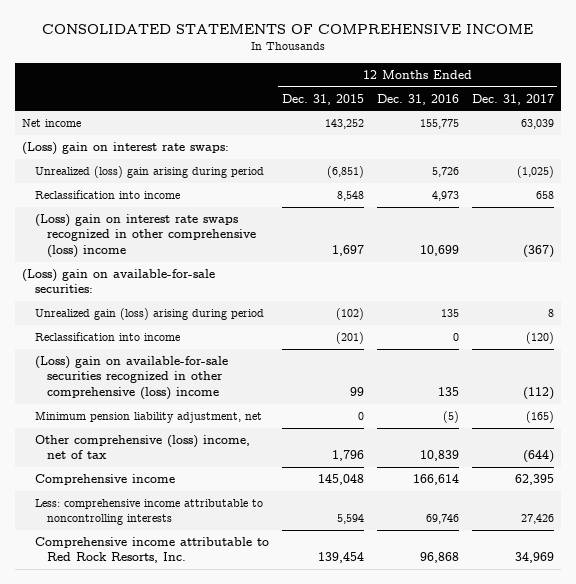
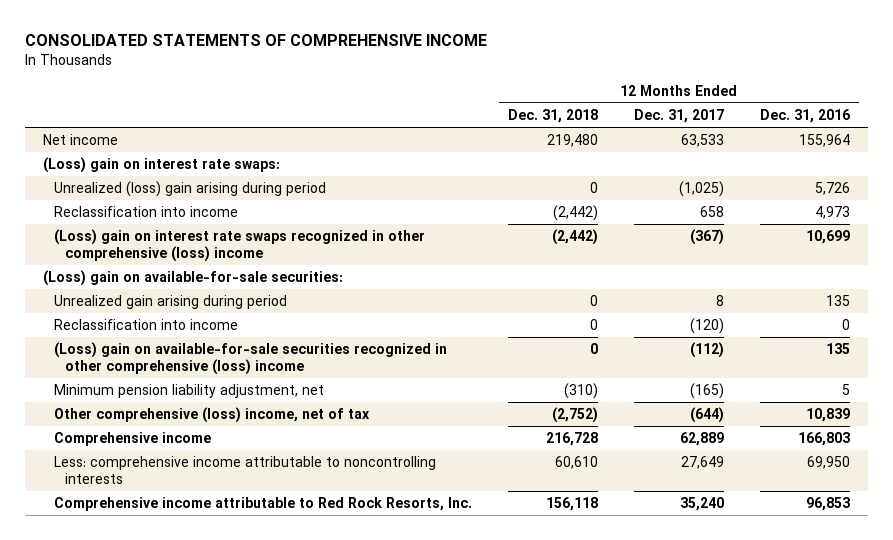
[281,93,364,105] Dec. 31, 2015 -> none
none -> [507,108,598,123] Dec. 31, 2018
[419,119,459,130] 155,775 -> [799,134,851,148] 155,964
[521,119,555,130] 63,039 -> [681,134,725,148] 63,533
[34,308,264,321] Unrealized gain (loss) arising during period -> [53,295,287,310] Unrealized gain arising during period
[442,411,459,424] (5) -> [842,384,851,396] 5
[412,474,459,486] 166,614 -> [798,432,851,447] 166,803
[515,474,555,486] 62,395 -> [680,432,725,447] 62,889
[425,514,459,525] 69,746 -> [807,456,851,470] 69,950
[521,514,555,525] 27,426 -> [681,456,725,470] 27,649
[419,552,459,564] 96,868 -> [806,497,851,512] 96,853
[515,552,555,564] 34,969 -> [680,497,725,512] 35,240

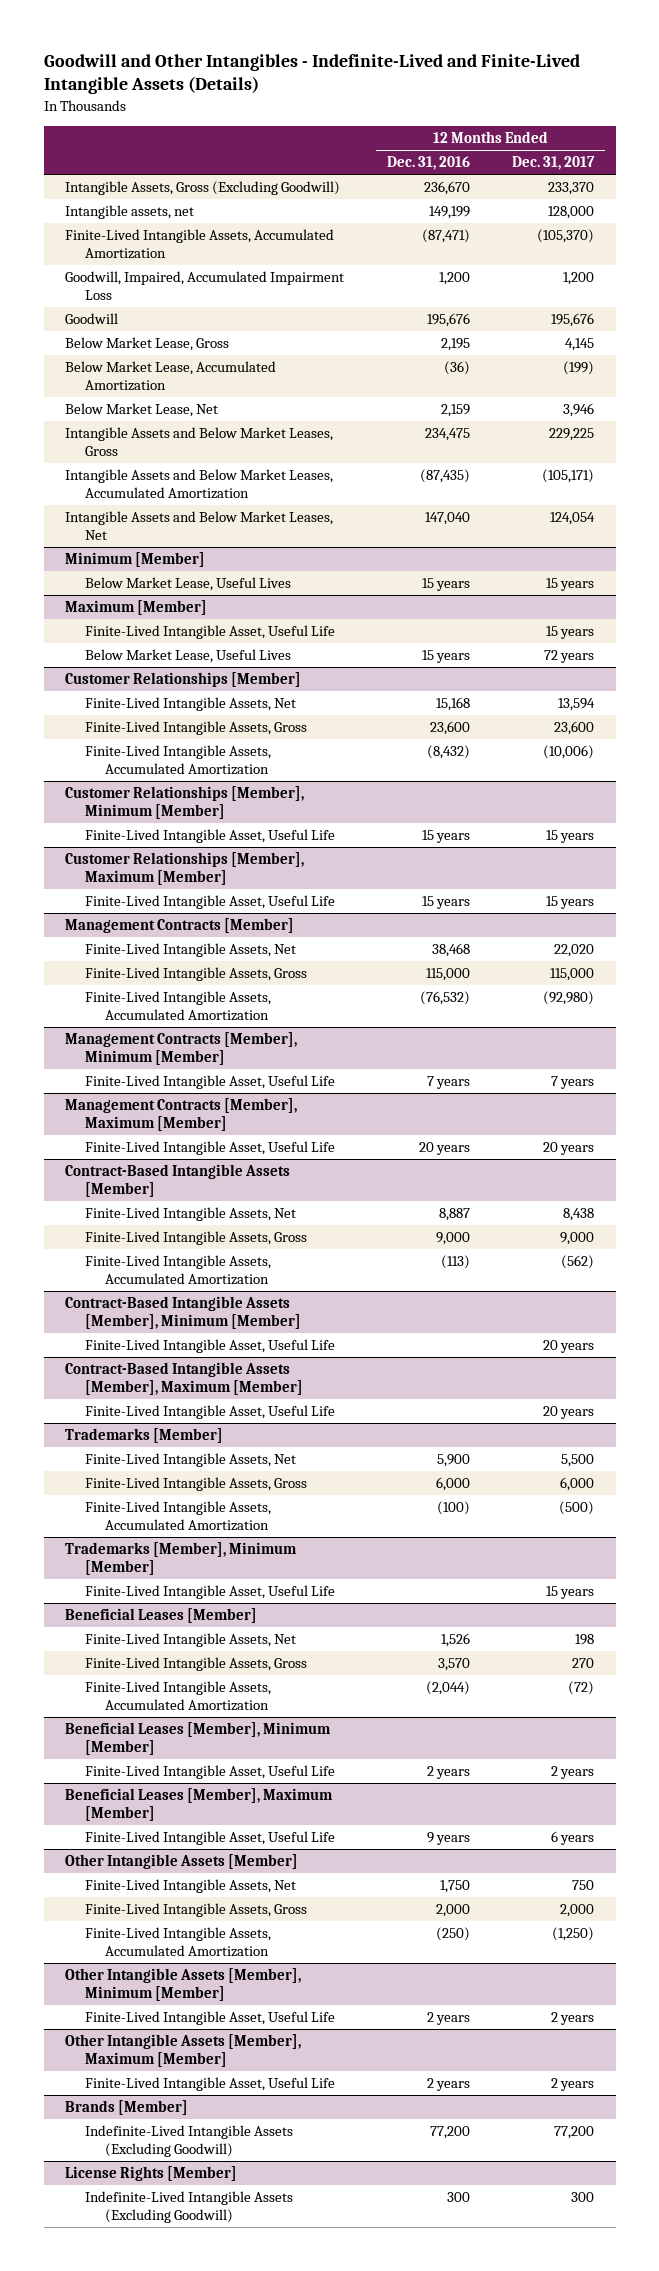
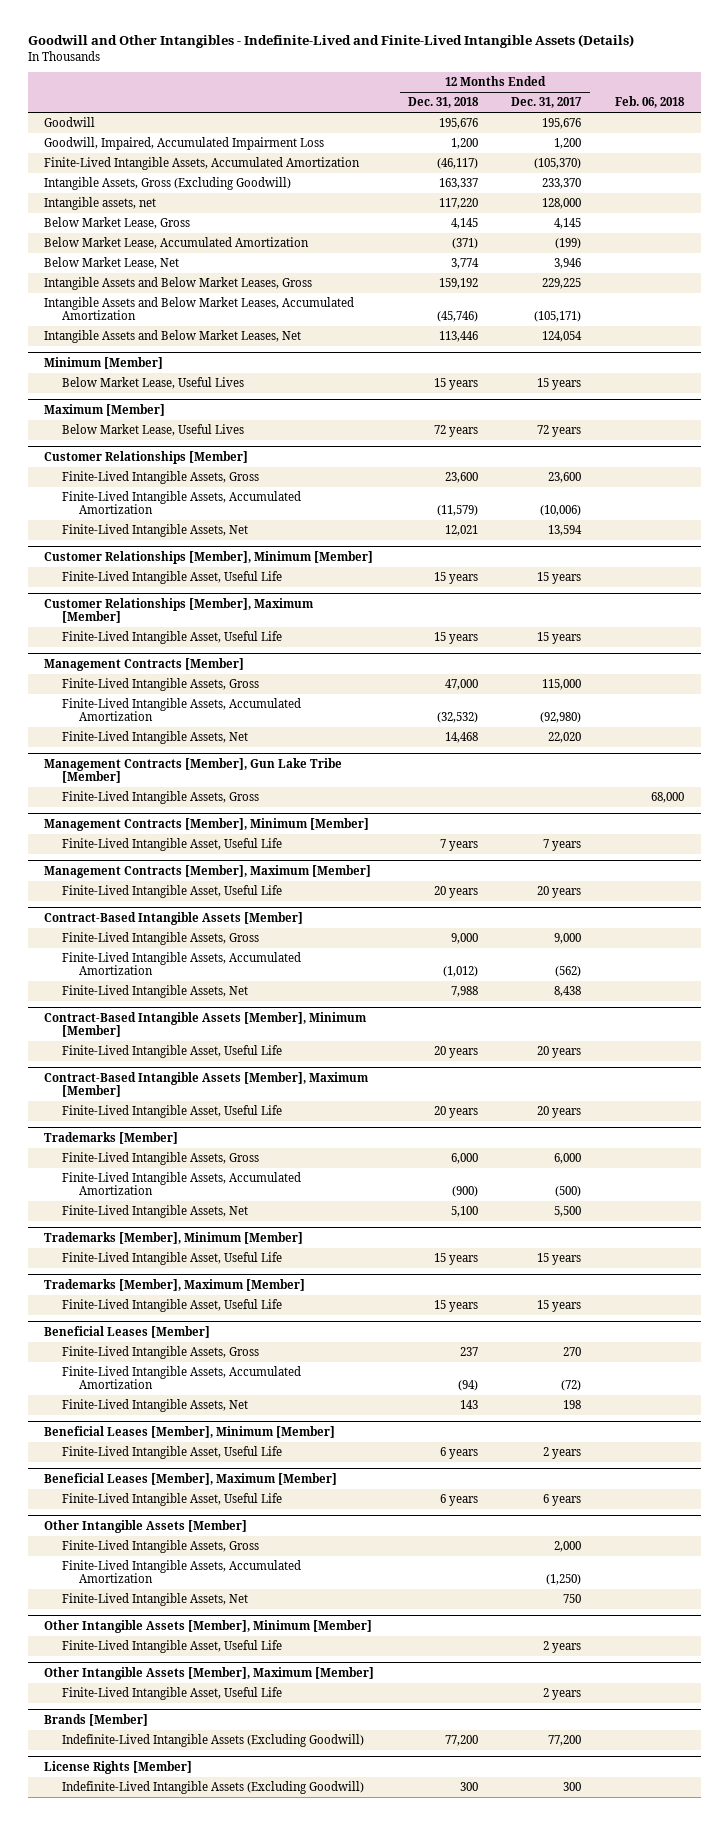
[386,156,470,171] Dec. 31, 2016 -> none
none -> [407,97,479,109] Dec. 31, 2018
none -> [615,96,686,109] Feb. 06, 2018
[64,313,118,325] Goodwill -> [44,117,96,128] Goodwill
[64,271,344,300] Goodwill, Impaired, Accumulated Impairment Loss -> [44,137,325,151] Goodwill, Impaired, Accumulated Impairment Loss
[64,229,334,259] Finite-Lived Intangible Assets, Accumulated Amortization -> [44,157,361,171] Finite-Lived Intangible Assets, Accumulated Amortization
[84,625,335,640] Finite-Lived Intangible Asset, Useful Life -> none
[84,697,296,712] Finite-Lived Intangible Assets, Net -> [61,524,248,538] Finite-Lived Intangible Assets, Net
[84,943,296,958] Finite-Lived Intangible Assets, Net -> [61,731,248,745] Finite-Lived Intangible Assets, Net
none -> [44,757,343,783] Management Contracts [Member], Gun Lake Tribe [Member]
none -> [61,791,259,805] Finite-Lived Intangible Assets, Gross
[84,1207,296,1222] Finite-Lived Intangible Assets, Net -> [61,985,248,999] Finite-Lived Intangible Assets, Net
[84,1453,296,1468] Finite-Lived Intangible Assets, Net -> [61,1205,248,1219] Finite-Lived Intangible Assets, Net
none -> [44,1278,306,1291] Trademarks [Member], Maximum [Member]
none -> [61,1299,282,1313] Finite-Lived Intangible Asset, Useful Life
[84,1633,296,1648] Finite-Lived Intangible Assets, Net -> [61,1399,248,1413] Finite-Lived Intangible Assets, Net
[84,1879,296,1894] Finite-Lived Intangible Assets, Net -> [61,1593,248,1607] Finite-Lived Intangible Assets, Net

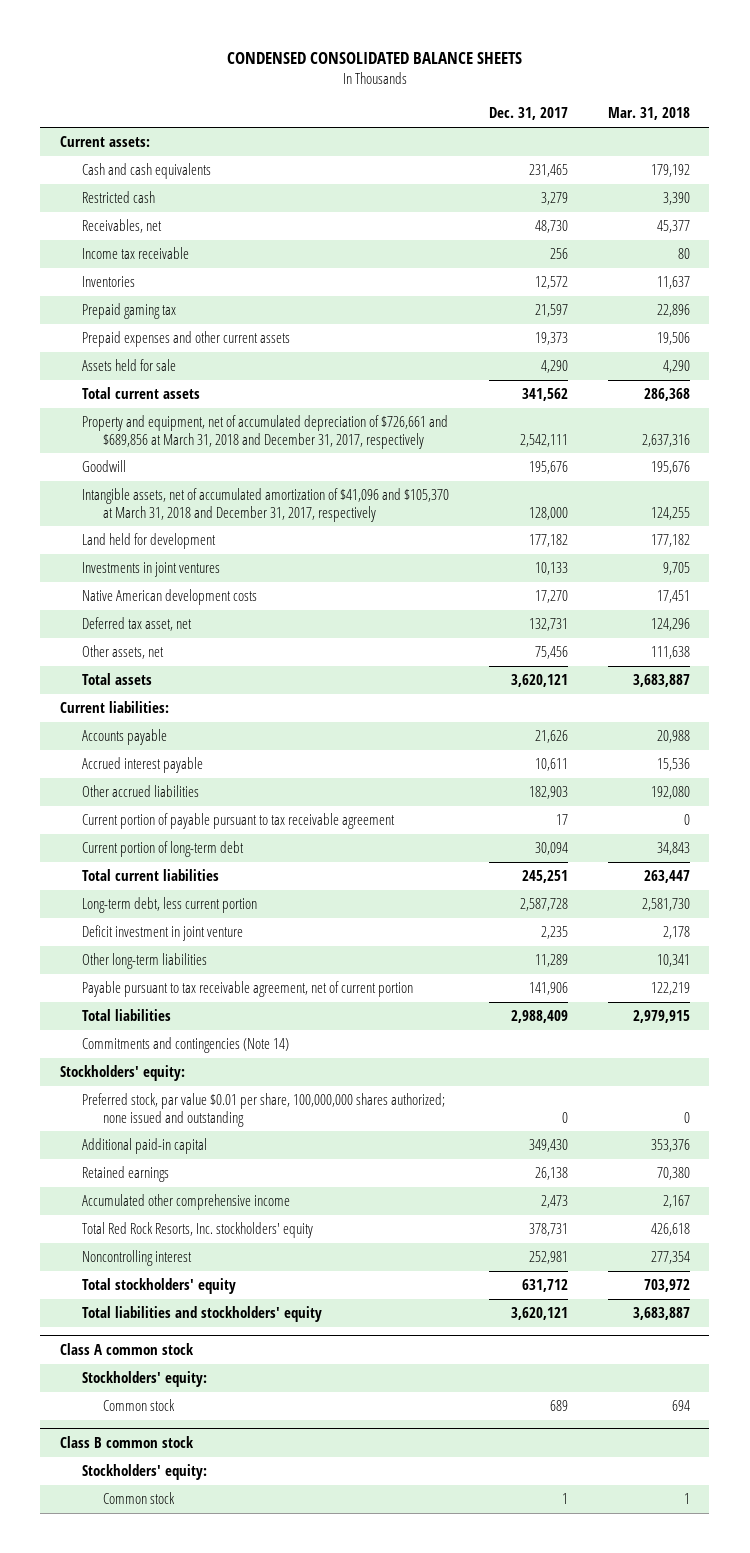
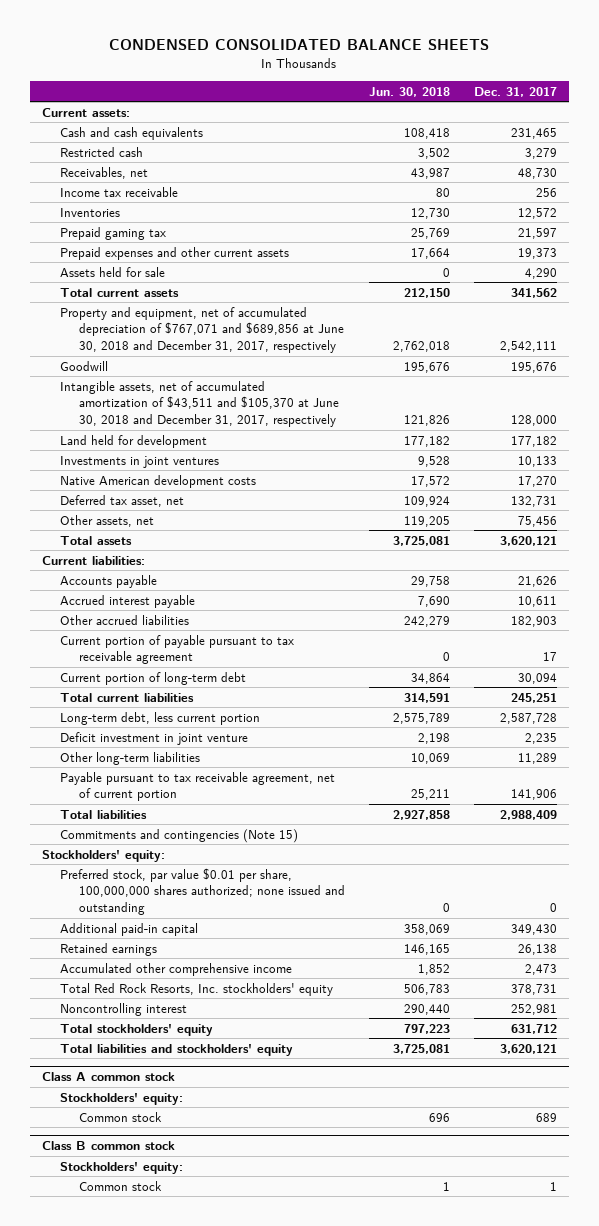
[607,107,690,121] Mar. 31, 2018 -> none
none -> [368,86,450,97] Jun. 30, 2018
[81,415,448,449] Property and equipment, net of accumulated depreciation of $726,661 and $689,856 at March 31, 2018 and December 31, 2017, respectively -> [60,306,345,354] Property and equipment, net of accumulated depreciation of $767,071 and $689,856 at June 30, 2018 and December 31, 2017, respectively
[81,488,449,522] Intangible assets, net of accumulated amortization of $41,096 and $105,370 at March 31, 2018 and December 31, 2017, respectively -> [60,380,340,428] Intangible assets, net of accumulated amortization of $43,511 and $105,370 at June 30, 2018 and December 31, 2017, respectively
[81,1037,289,1054] Commitments and contingencies (Note 14) -> [60,828,299,843] Commitments and contingencies (Note 15)

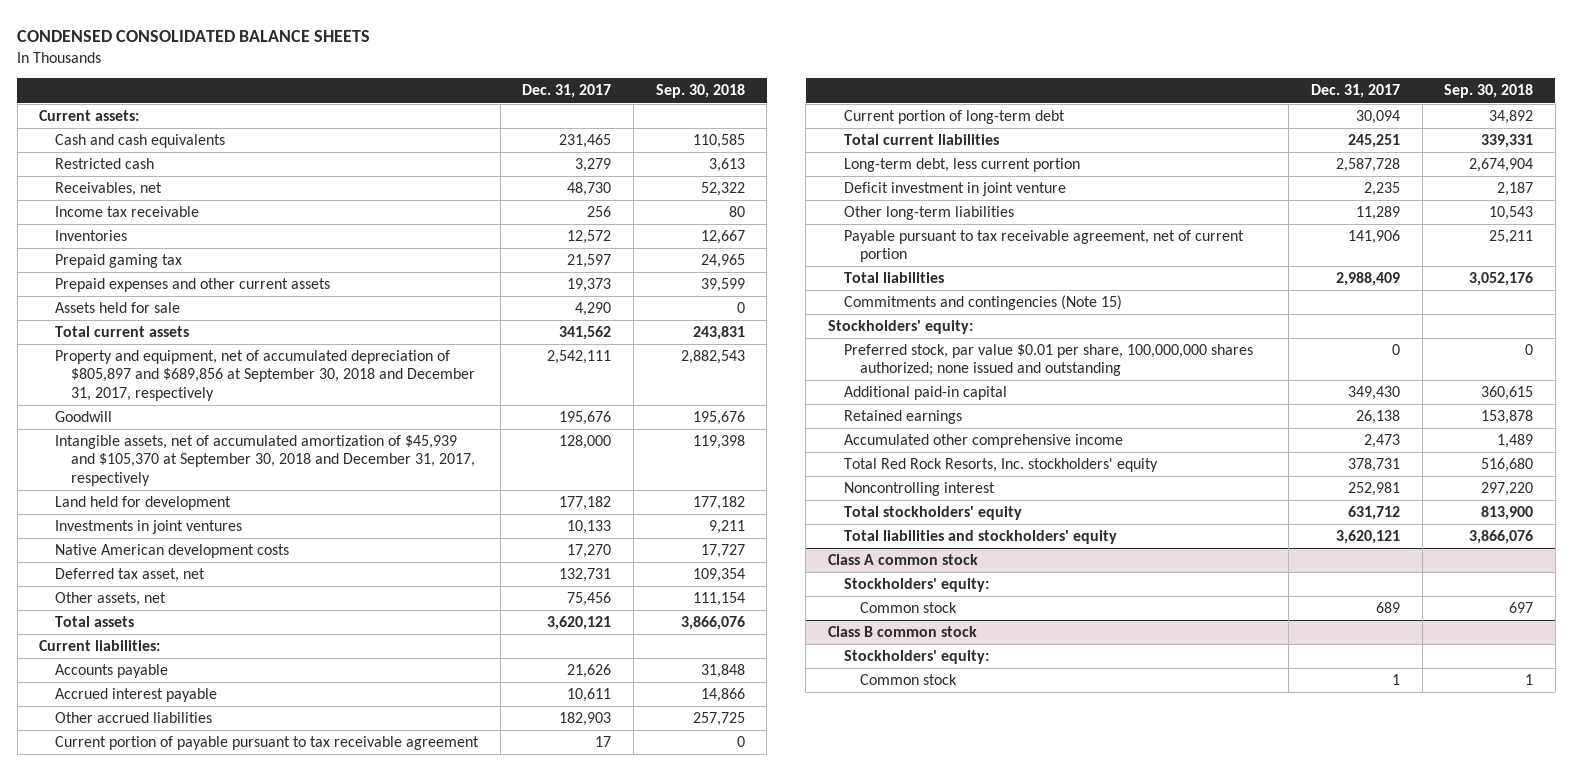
[368,86,450,97] Jun. 30, 2018 -> none
none -> [655,84,745,99] Sep. 30, 2018
[60,306,345,354] Property and equipment, net of accumulated depreciation of $767,071 and $689,856 at June 30, 2018 and December 31, 2017, respectively -> [55,350,476,401] Property and equipment, net of accumulated depreciation of $805,897 and $689,856 at September 30, 2018 and December 31, 2017, respectively
[60,380,340,428] Intangible assets, net of accumulated amortization of $43,511 and $105,370 at June 30, 2018 and December 31, 2017, respectively -> [55,435,476,486] Intangible assets, net of accumulated amortization of $45,939 and $105,370 at September 30, 2018 and December 31, 2017, respectively

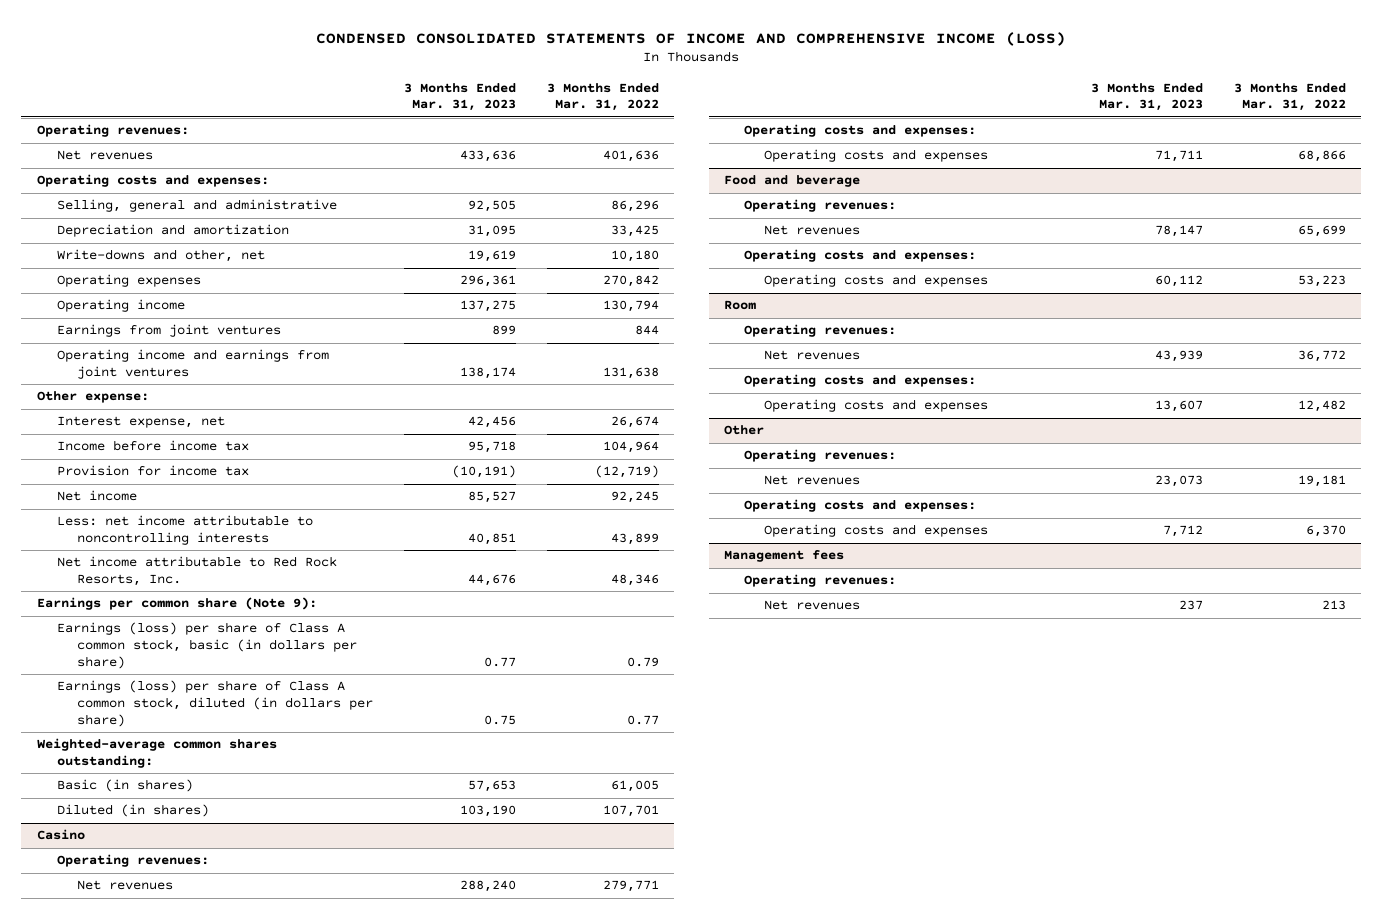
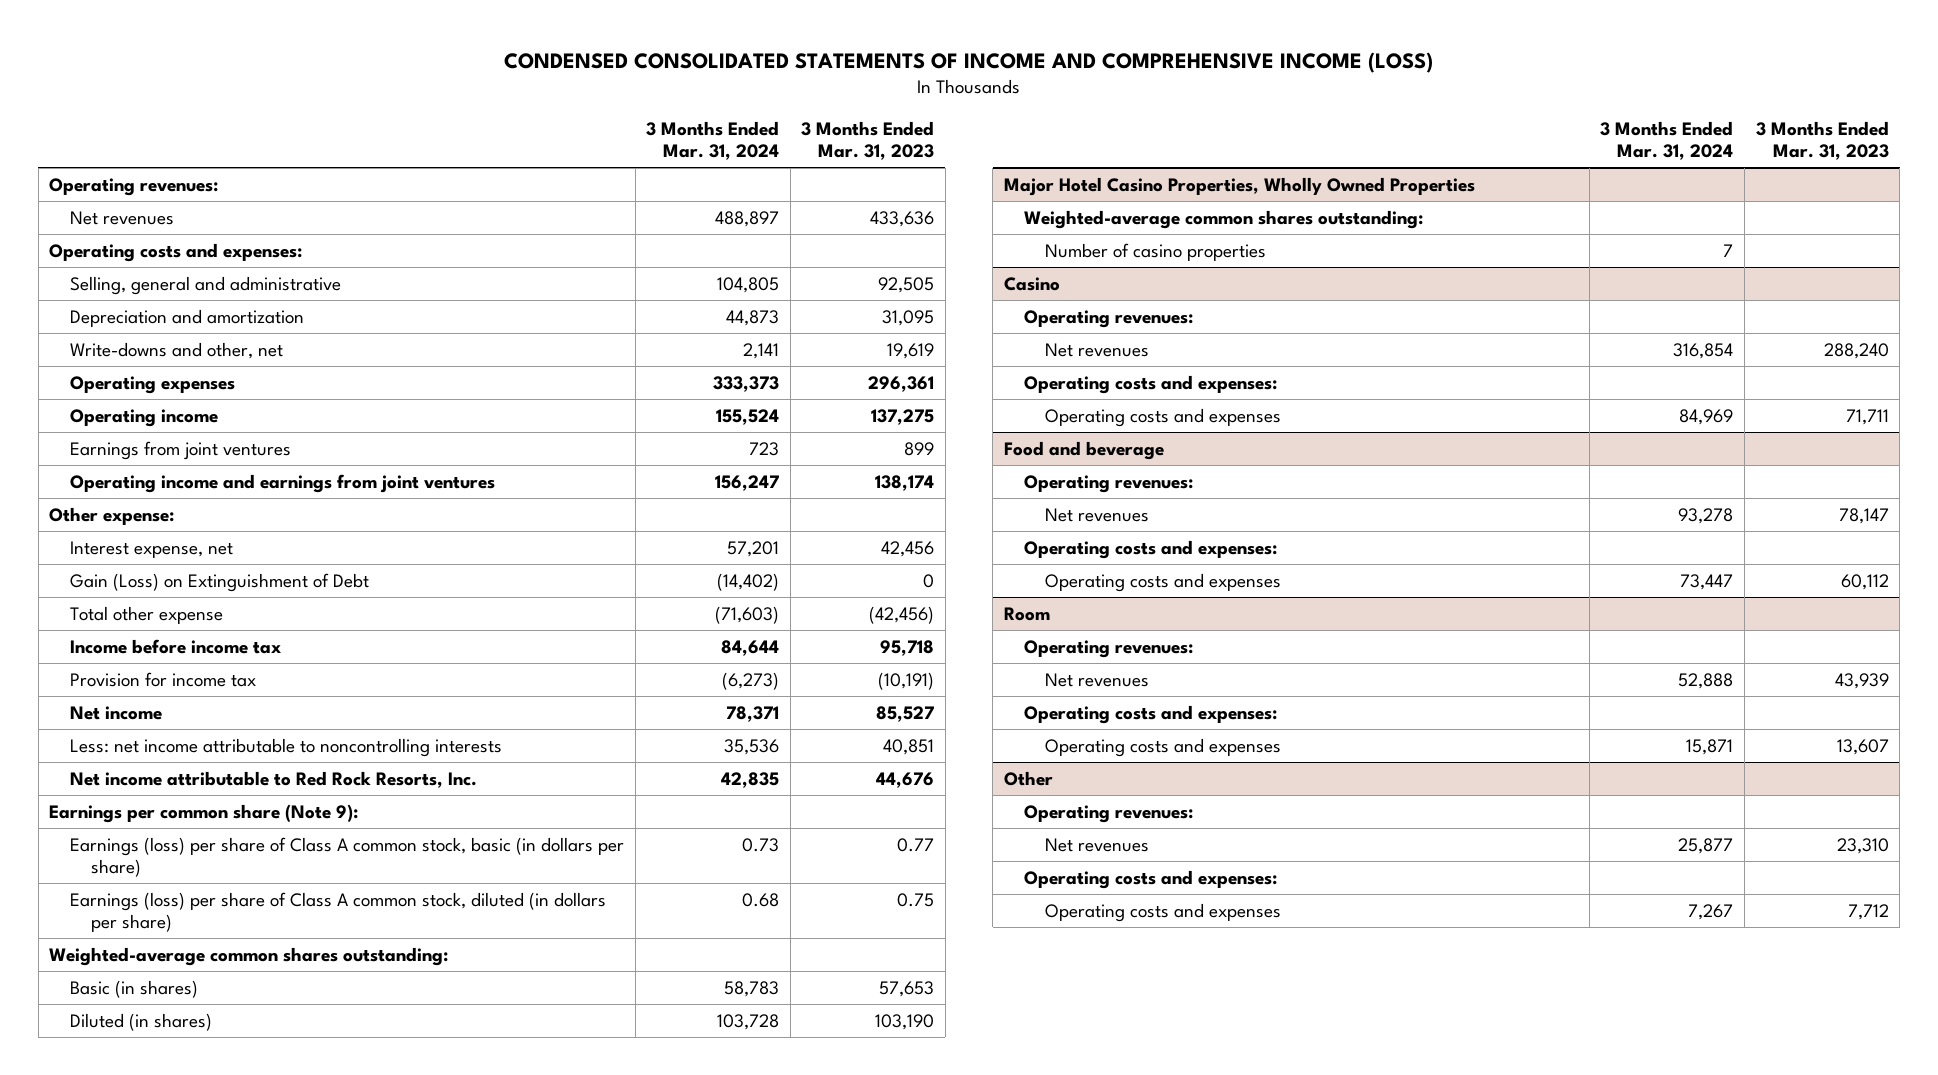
[546,82,659,112] 3 Months Ended Mar. 31, 2022 -> none
none -> [646,120,780,161] 3 Months Ended Mar. 31, 2024
none -> [70,572,370,592] Gain (Loss) on Extinguishment of Debt
none -> [70,605,224,624] Total other expense
none -> [1003,176,1475,196] Major Hotel Casino Properties, Wholly Owned Properties
none -> [1024,209,1424,229] Weighted-average common shares outstanding:
none -> [1045,242,1267,261] Number of casino properties
[1155,475,1204,488] 23,073 -> [1836,837,1889,854] 23,310
[723,550,844,563] Management fees -> none
[744,574,897,588] Operating revenues: -> none
[764,600,861,611] Net revenues -> none

